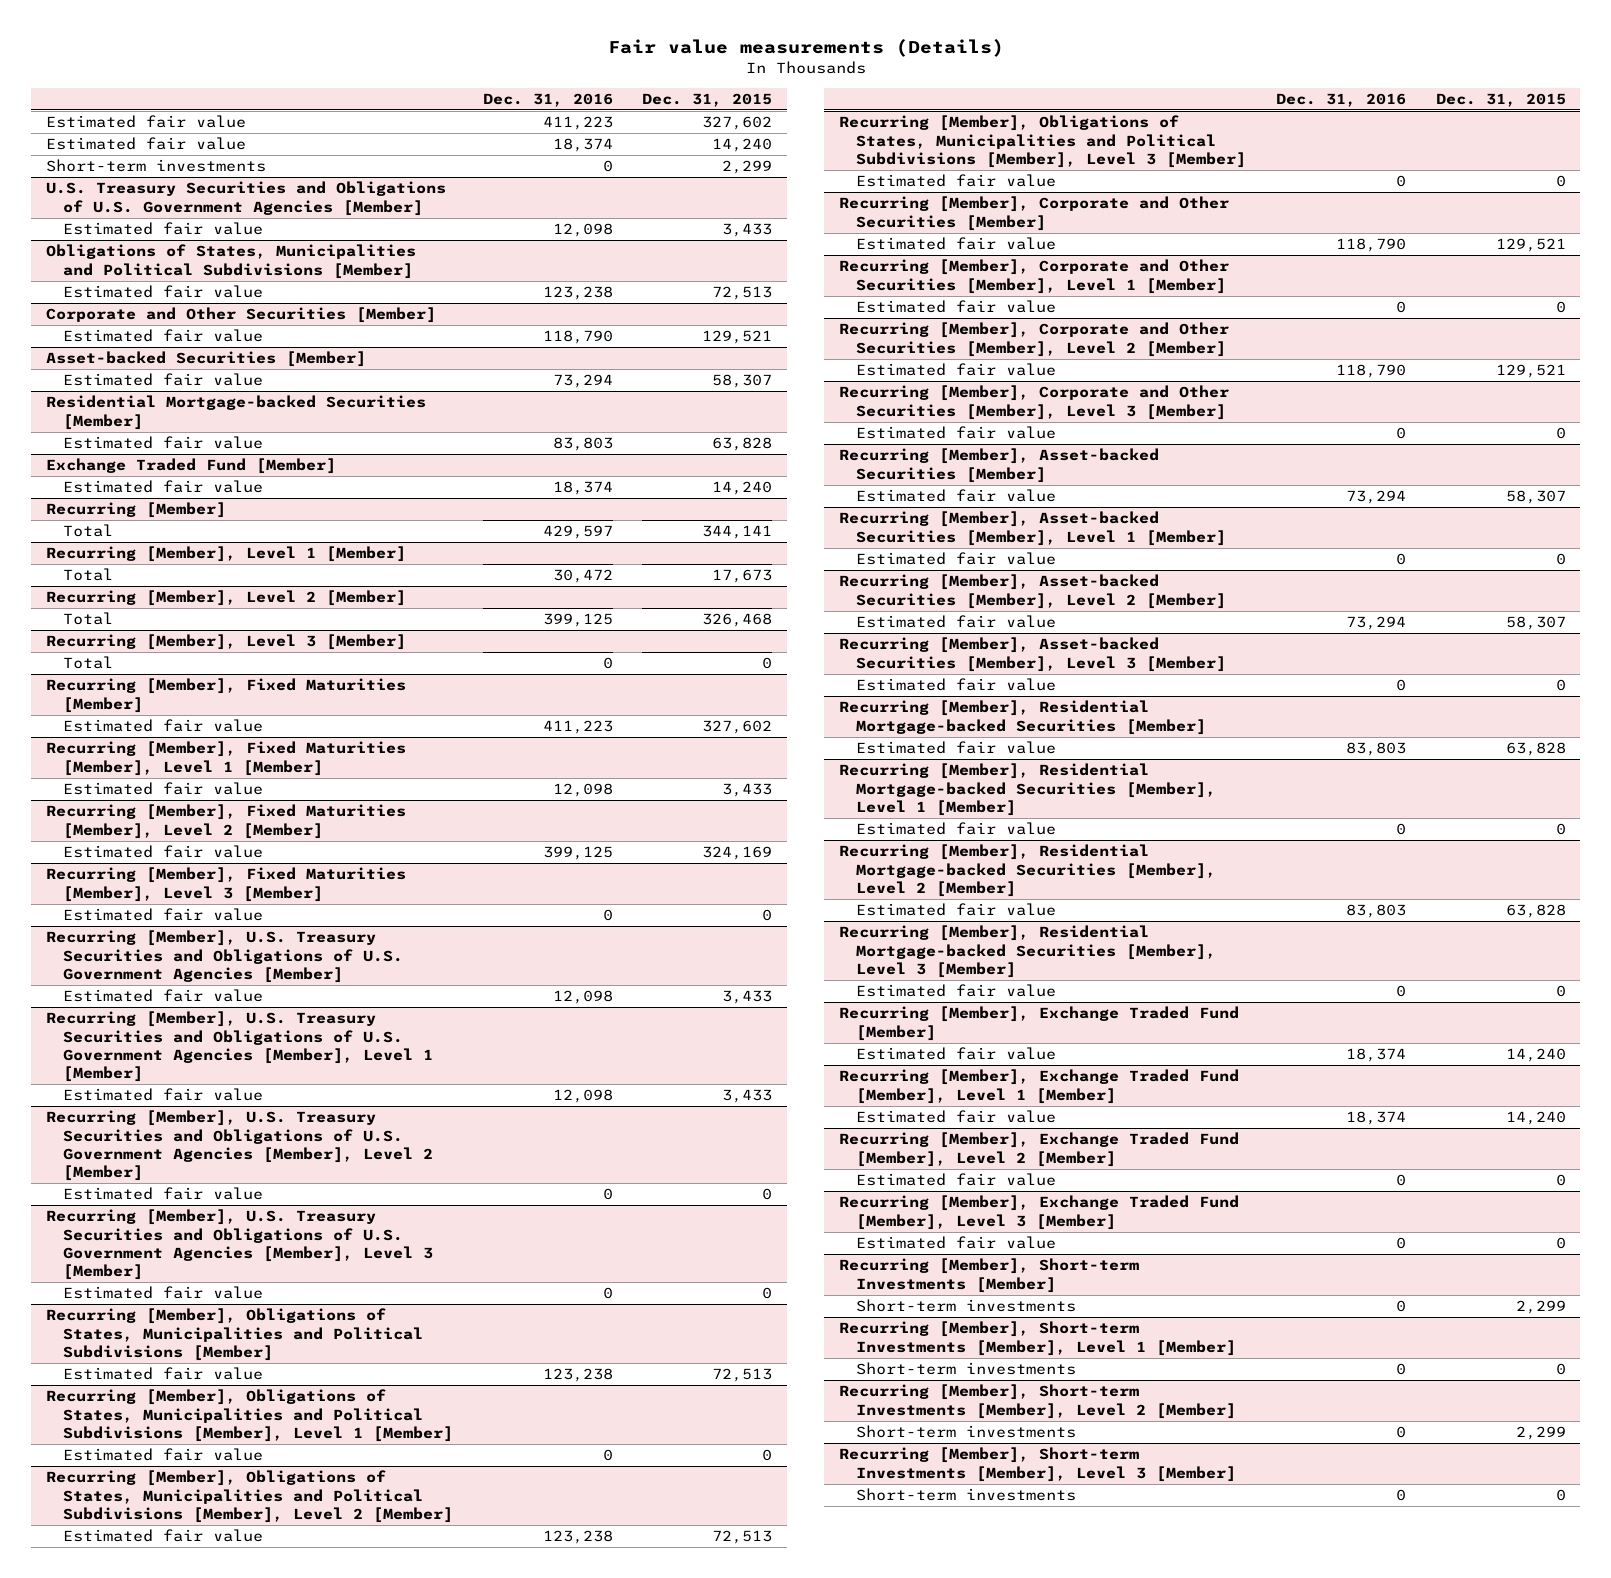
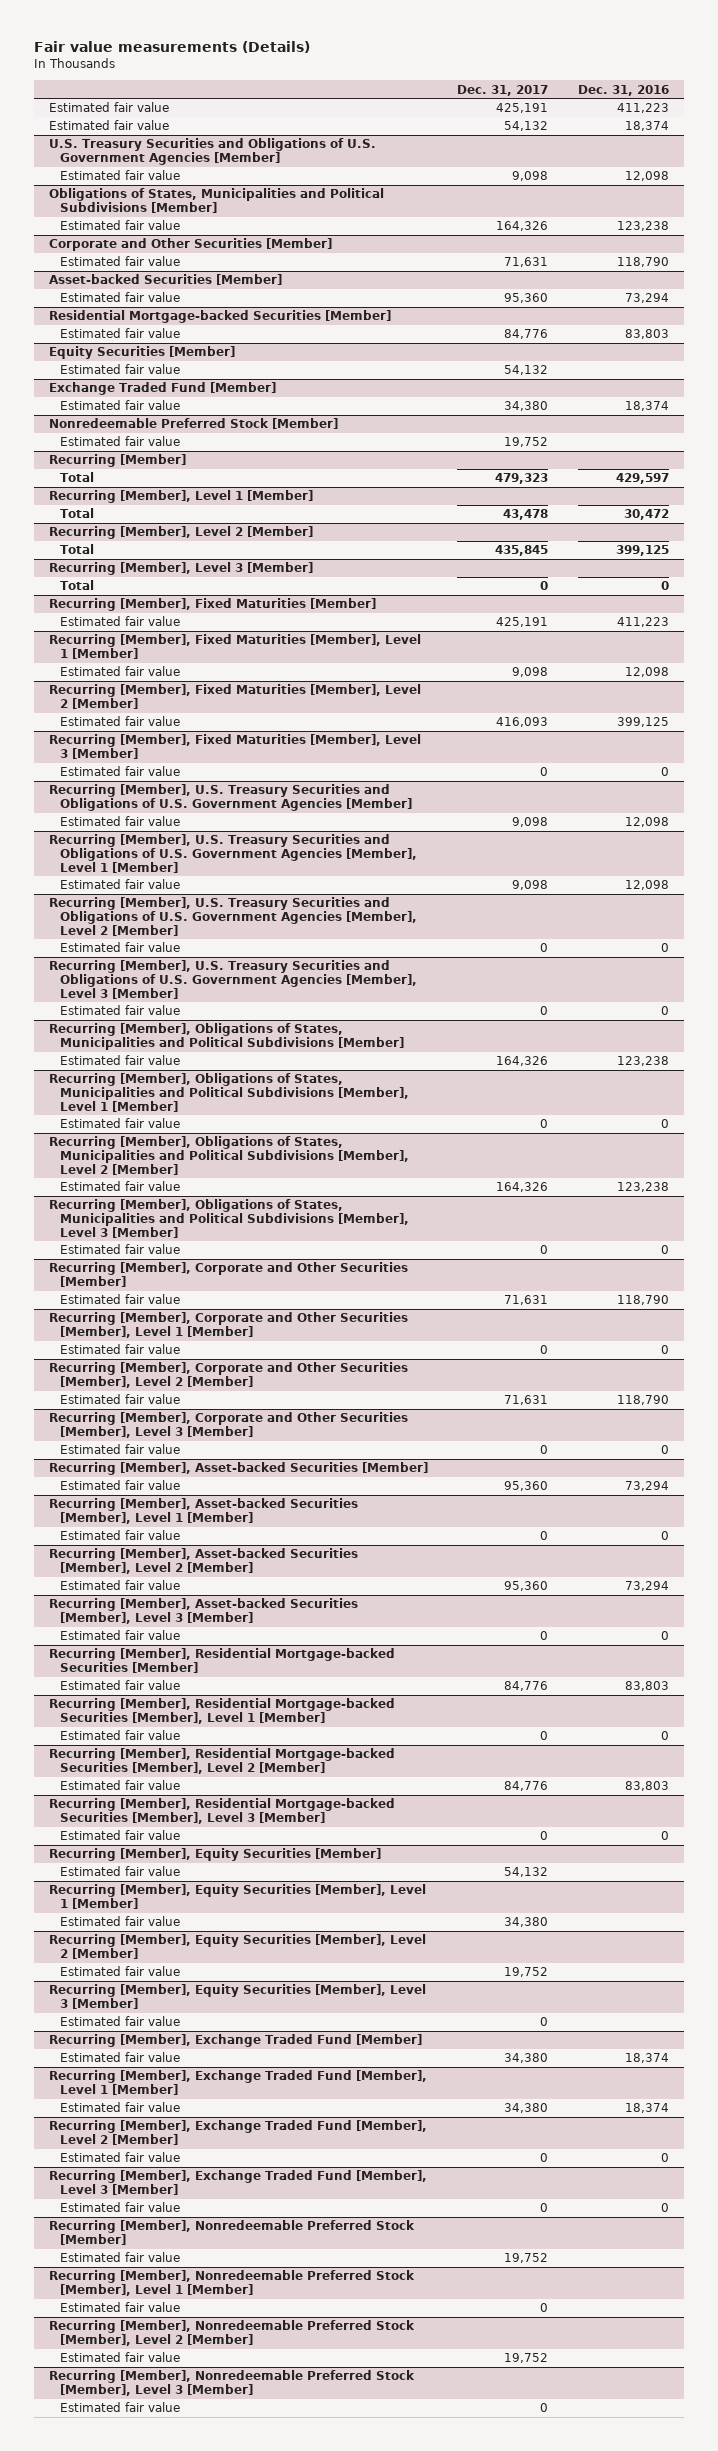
[642,92,773,107] Dec. 31, 2015 -> none
none -> [457,84,549,96] Dec. 31, 2017
[45,159,266,173] Short-term investments -> none
none -> [48,346,235,360] Equity Securities [Member]
none -> [59,364,180,375] Estimated fair value
none -> [48,418,338,430] Nonredeemable Preferred Stock [Member]
none -> [59,436,180,447] Estimated fair value
none -> [48,1848,381,1862] Recurring [Member], Equity Securities [Member]
none -> [59,1866,180,1877] Estimated fair value
none -> [48,1884,426,1910] Recurring [Member], Equity Securities [Member], Level 1 [Member]
none -> [59,1916,180,1927] Estimated fair value
none -> [48,1934,426,1960] Recurring [Member], Equity Securities [Member], Level 2 [Member]
none -> [59,1966,180,1977] Estimated fair value
none -> [48,1984,426,2010] Recurring [Member], Equity Securities [Member], Level 3 [Member]
none -> [59,2016,180,2027] Estimated fair value
[838,1258,1139,1293] Recurring [Member], Short-term Investments [Member] -> none
[855,1299,1076,1313] Short-term investments -> none
[838,1321,1236,1356] Recurring [Member], Short-term Investments [Member], Level 1 [Member] -> none
[855,1362,1076,1376] Short-term investments -> none
[838,1384,1236,1419] Recurring [Member], Short-term Investments [Member], Level 2 [Member] -> none
[855,1425,1076,1439] Short-term investments -> none
[838,1447,1236,1482] Recurring [Member], Short-term Investments [Member], Level 3 [Member] -> none
[855,1488,1076,1502] Short-term investments -> none
none -> [48,2220,415,2246] Recurring [Member], Nonredeemable Preferred Stock [Member]
none -> [59,2252,180,2263] Estimated fair value
none -> [48,2270,415,2297] Recurring [Member], Nonredeemable Preferred Stock [Member], Level 1 [Member]
none -> [59,2302,180,2313] Estimated fair value
none -> [48,2320,415,2347] Recurring [Member], Nonredeemable Preferred Stock [Member], Level 2 [Member]
none -> [59,2352,180,2363] Estimated fair value
none -> [48,2370,415,2397] Recurring [Member], Nonredeemable Preferred Stock [Member], Level 3 [Member]
none -> [59,2402,180,2413] Estimated fair value

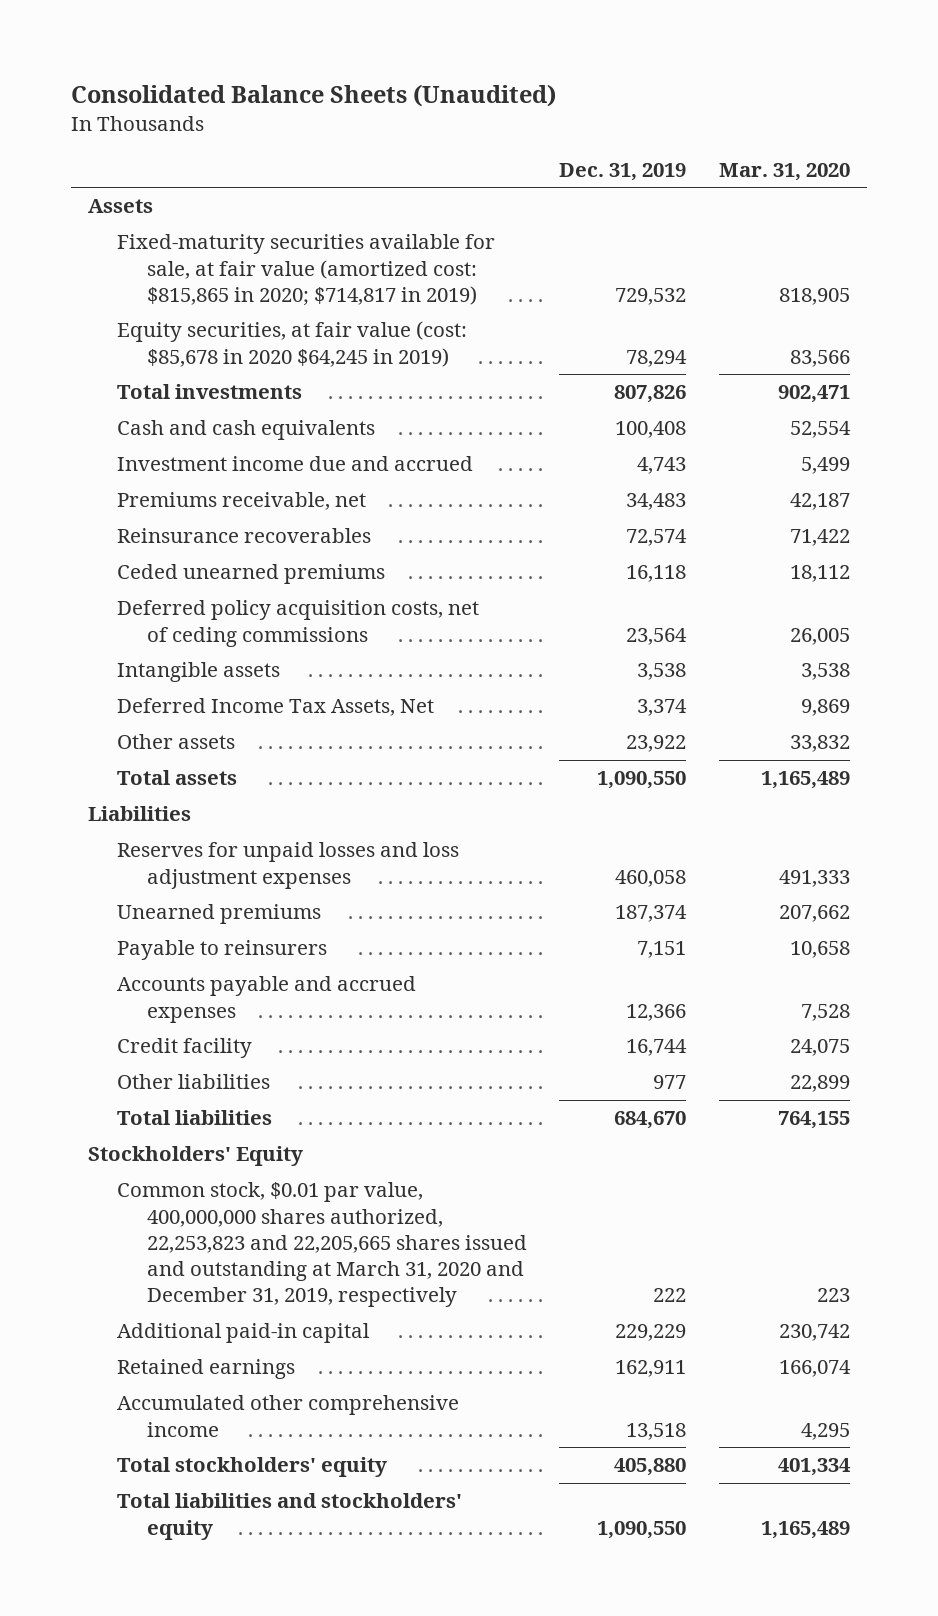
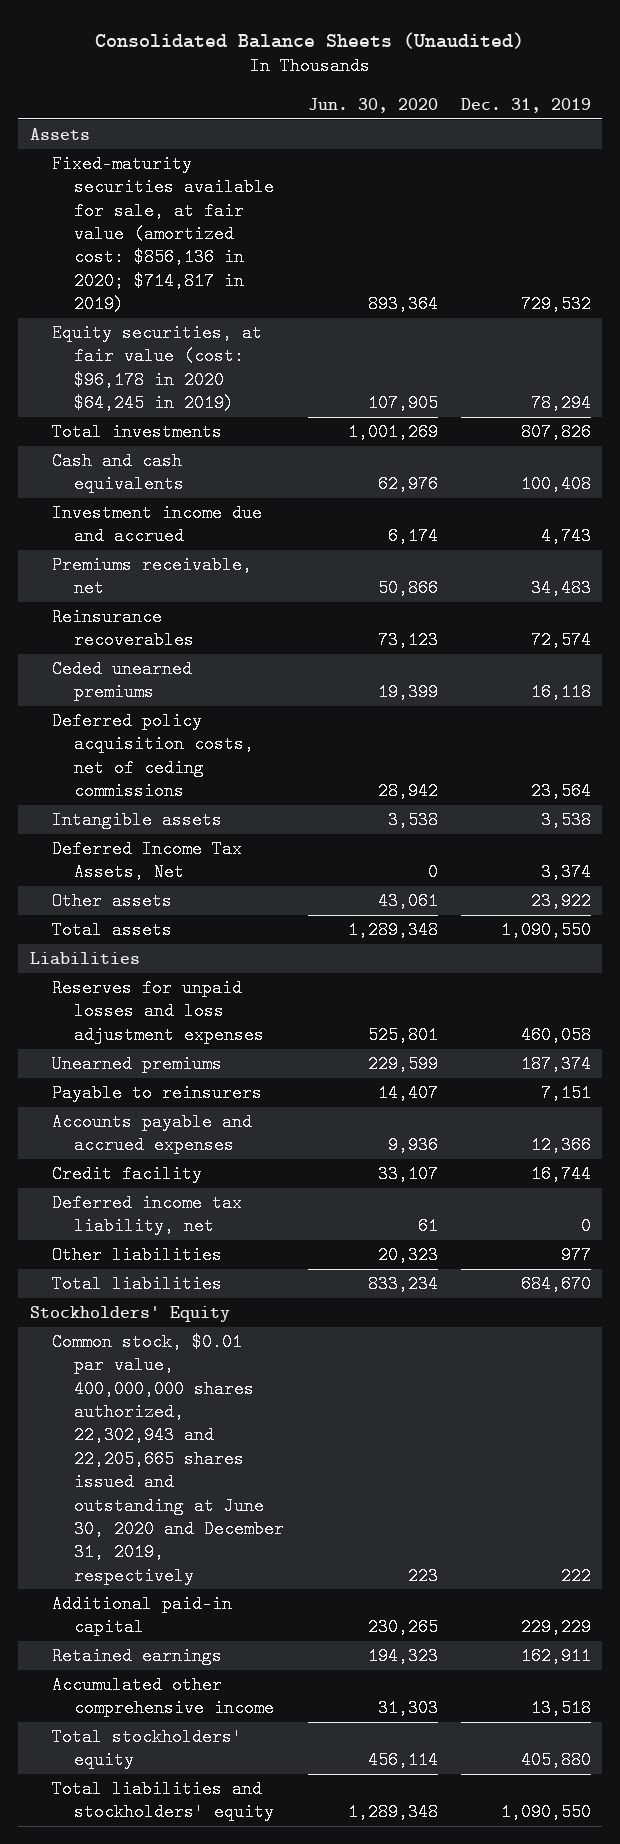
[719,162,851,181] Mar. 31, 2020 -> none
none -> [307,97,438,113] Jun. 30, 2020
[117,234,496,306] Fixed-maturity securities available for sale, at fair value (amortized cost: $815,865 in 2020; $714,817 in 2019) -> [52,155,275,314] Fixed-maturity securities available for sale, at fair value (amortized cost: $856,136 in 2020; $714,817 in 2019)
[117,321,468,367] Equity securities, at fair value (cost: $85,678 in 2020 $64,245 in 2019) -> [52,324,263,413] Equity securities, at fair value (cost: $96,178 in 2020 $64,245 in 2019)
none -> [52,1194,243,1236] Deferred income tax liability, net
[117,1182,527,1308] Common stock, $0.01 par value, 400,000,000 shares authorized, 22,253,823 and 22,205,665 shares issued and outstanding at March 31, 2020 and December 31, 2019, respectively -> [52,1333,285,1585] Common stock, $0.01 par value, 400,000,000 shares authorized, 22,302,943 and 22,205,665 shares issued and outstanding at June 30, 2020 and December 31, 2019, respectively

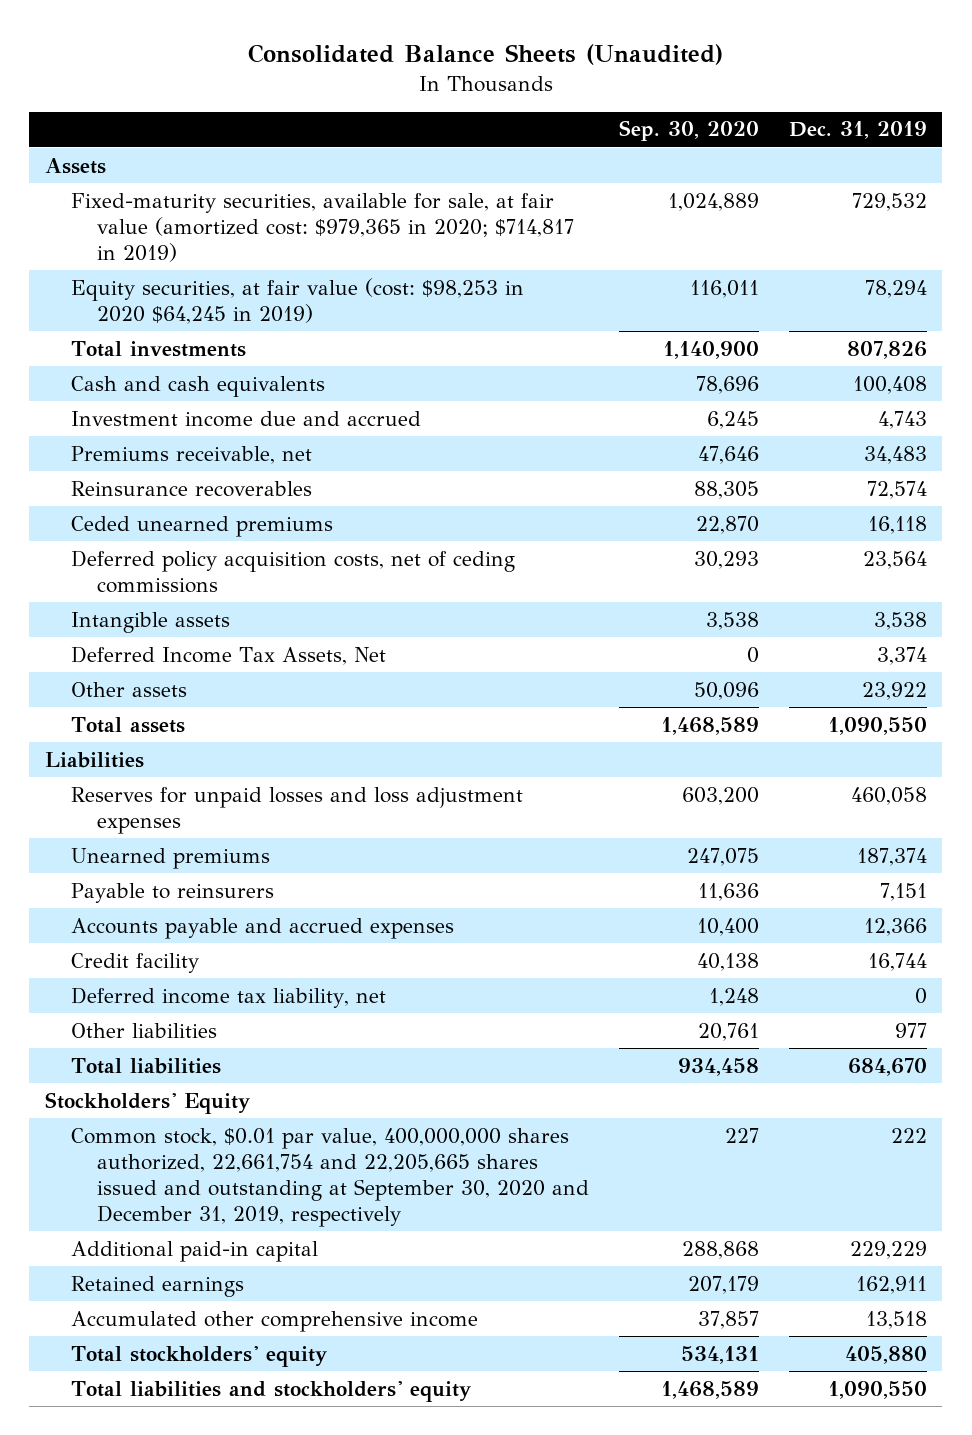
[307,97,438,113] Jun. 30, 2020 -> none
none -> [618,120,759,142] Sep. 30, 2020
[52,155,275,314] Fixed-maturity securities available for sale, at fair value (amortized cost: $856,136 in 2020; $714,817 in 2019) -> [70,192,574,262] Fixed-maturity securities, available for sale, at fair value (amortized cost: $979,365 in 2020; $714,817 in 2019)
[52,324,263,413] Equity securities, at fair value (cost: $96,178 in 2020 $64,245 in 2019) -> [70,277,524,324] Equity securities, at fair value (cost: $98,253 in 2020 $64,245 in 2019)
[52,1333,285,1585] Common stock, $0.01 par value, 400,000,000 shares authorized, 22,302,943 and 22,205,665 shares issued and outstanding at June 30, 2020 and December 31, 2019, respectively -> [70,1127,589,1227] Common stock, $0.01 par value, 400,000,000 shares authorized, 22,661,754 and 22,205,665 shares issued and outstanding at September 30, 2020 and December 31, 2019, respectively

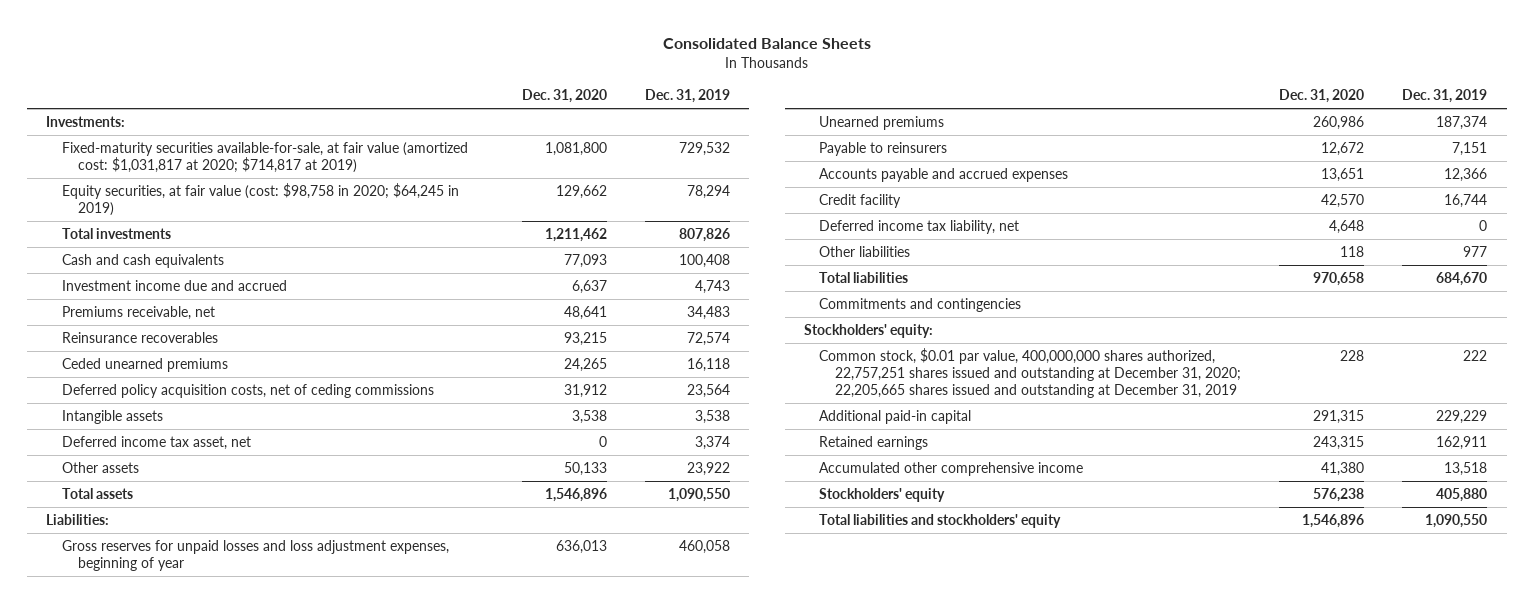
[247,44,723,66] Consolidated Balance Sheets (Unaudited) -> [662,38,871,50] Consolidated Balance Sheets
[618,120,759,142] Sep. 30, 2020 -> none
none -> [521,89,607,104] Dec. 31, 2020
[44,157,106,174] Assets -> none
none -> [46,116,126,128] Investments:
[70,192,574,262] Fixed-maturity securities, available for sale, at fair value (amortized cost: $979,365 in 2020; $714,817 in 2019) -> [62,142,469,174] Fixed-maturity securities available-for-sale, at fair value (amortized cost: $1,031,817 at 2020; $714,817 at 2019)
[70,277,524,324] Equity securities, at fair value (cost: $98,253 in 2020 $64,245 in 2019) -> [62,183,460,217] Equity securities, at fair value (cost: $98,758 in 2020; $64,245 in 2019)
[70,645,386,665] Deferred Income Tax Assets, Net -> [62,436,252,451] Deferred income tax asset, net
[44,751,144,768] Liabilities -> [46,514,110,526] Liabilities:
[70,786,523,834] Reserves for unpaid losses and loss adjustment expenses -> [62,540,450,572] Gross reserves for unpaid losses and loss adjustment expenses, beginning of year
none -> [819,298,1022,313] Commitments and contingencies
[44,1091,250,1114] Stockholders' Equity -> [803,324,933,339] Stockholders' equity:
[70,1127,589,1227] Common stock, $0.01 par value, 400,000,000 shares authorized, 22,661,754 and 22,205,665 shares issued and outstanding at September 30, 2020 and December 31, 2019, respectively -> [819,348,1241,399] Common stock, $0.01 par value, 400,000,000 shares authorized, 22,757,251 shares issued and outstanding at December 31, 2020; 22,205,665 shares issued and outstanding at December 31, 2019
[70,1345,327,1367] Total stockholders' equity -> [819,488,946,503] Stockholders' equity

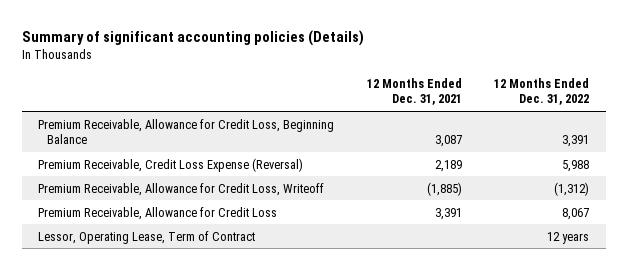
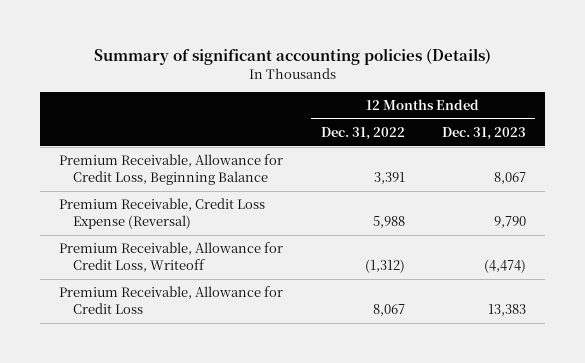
[366,78,462,106] 12 Months Ended Dec. 31, 2021 -> none
none -> [441,127,526,141] Dec. 31, 2023
[38,230,256,244] Lessor, Operating Lease, Term of Contract -> none

